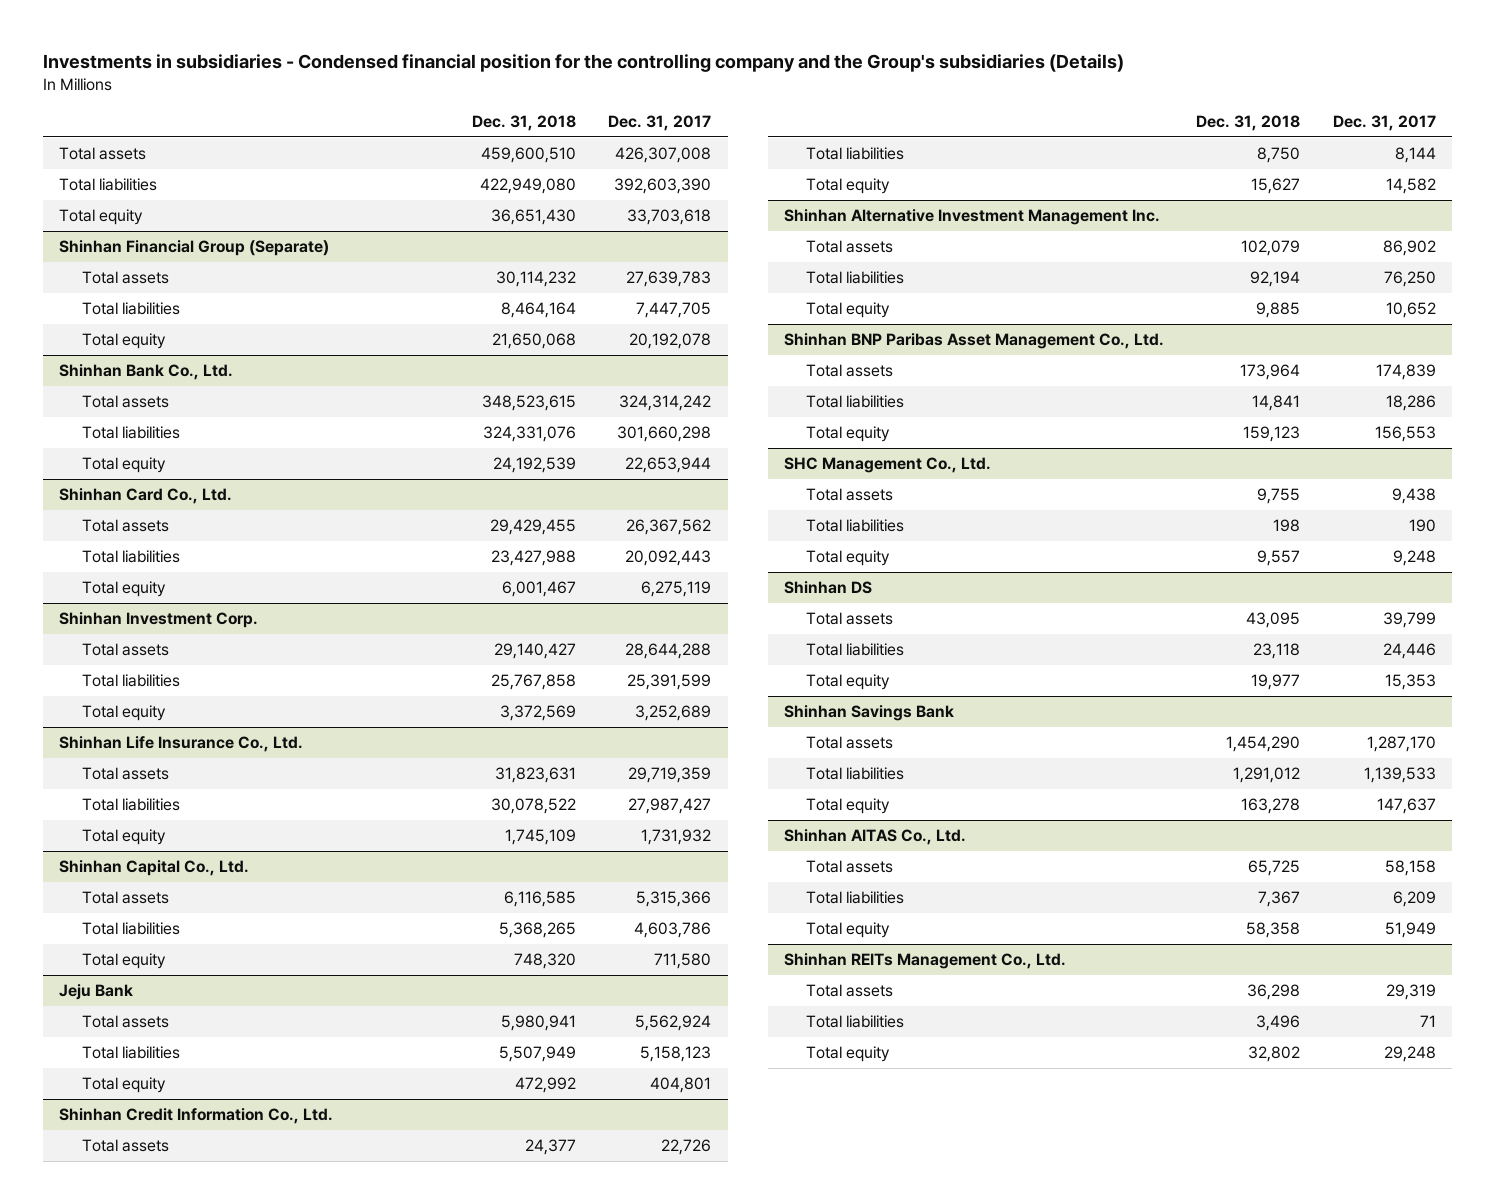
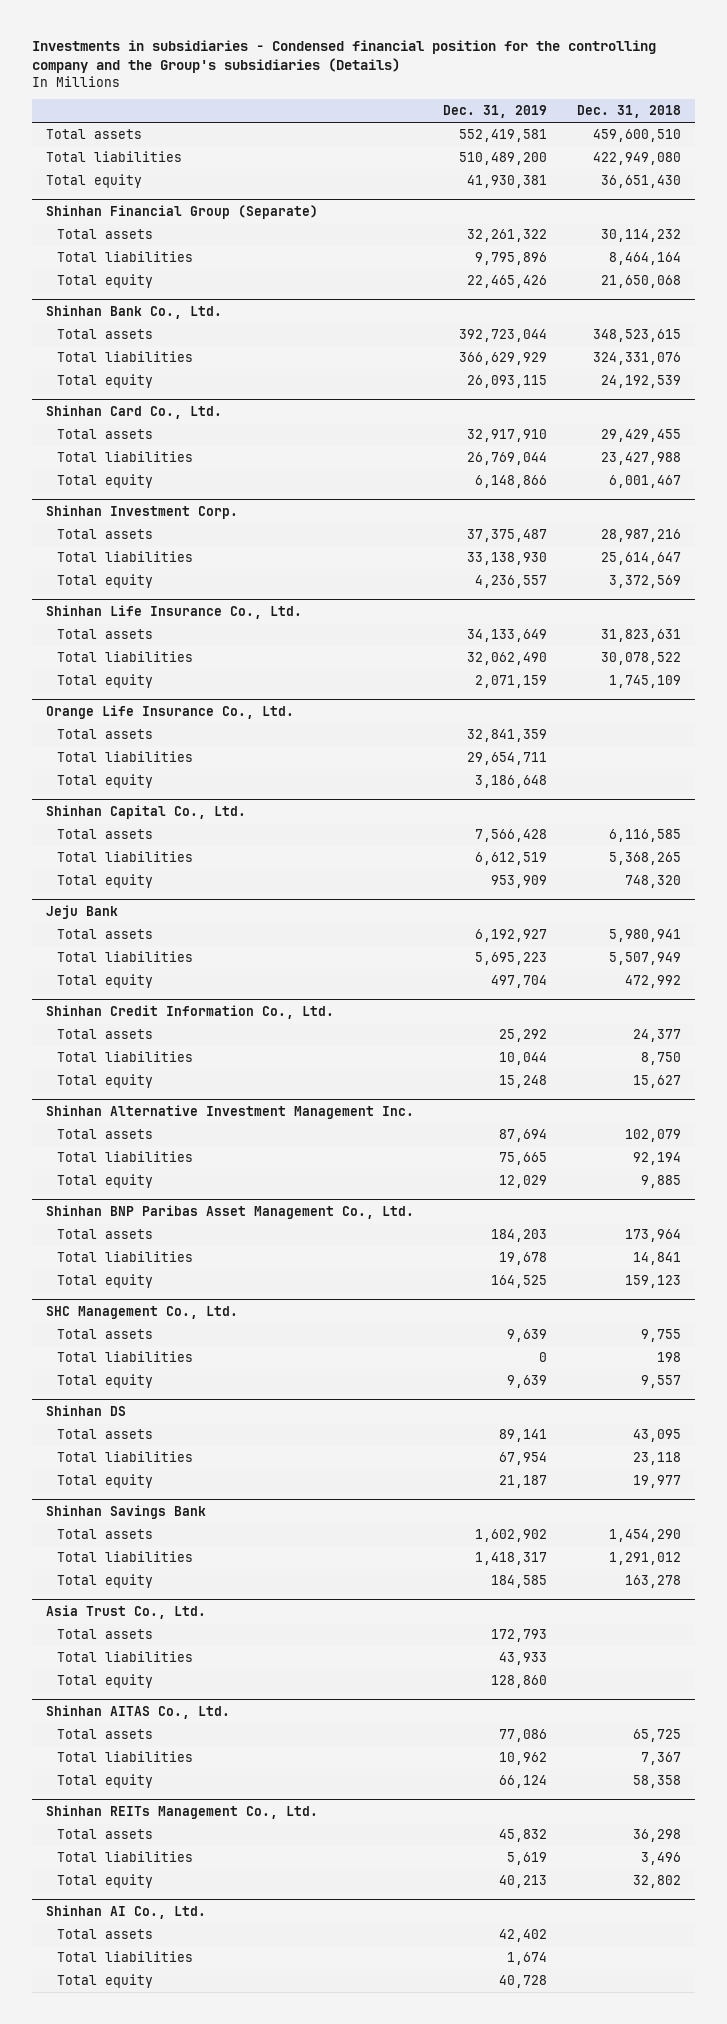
[608,114,712,131] Dec. 31, 2017 -> none
none -> [443,105,548,119] Dec. 31, 2019
[493,643,576,660] 29,140,427 -> [600,529,681,543] 28,987,216
[490,674,576,691] 25,767,858 -> [600,552,681,566] 25,614,647
none -> [46,704,295,719] Orange Life Insurance Co., Ltd.
none -> [57,729,154,740] Total assets
none -> [57,751,194,763] Total liabilities
none -> [57,774,154,789] Total equity
none -> [46,1604,207,1619] Asia Trust Co., Ltd.
none -> [57,1629,154,1640] Total assets
none -> [57,1651,194,1663] Total liabilities
none -> [57,1674,154,1689] Total equity
none -> [46,1904,207,1919] Shinhan AI Co., Ltd.
none -> [57,1929,154,1940] Total assets
none -> [57,1951,194,1963] Total liabilities
none -> [57,1974,154,1989] Total equity

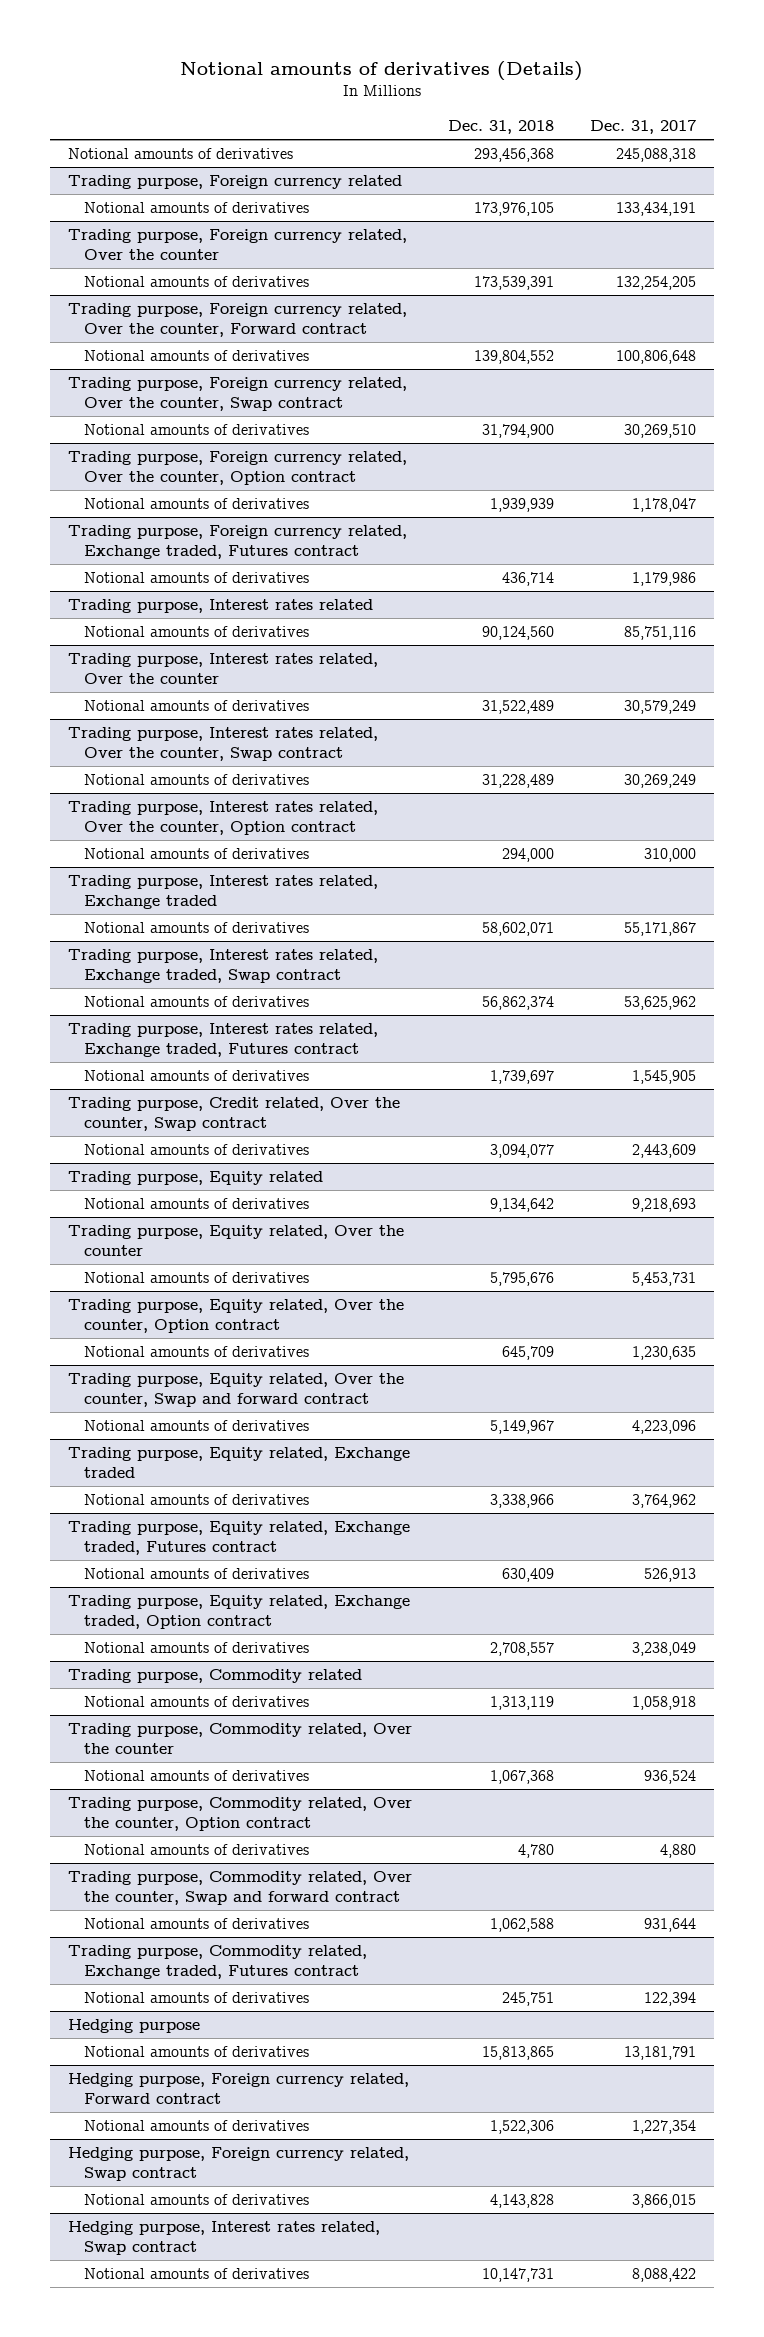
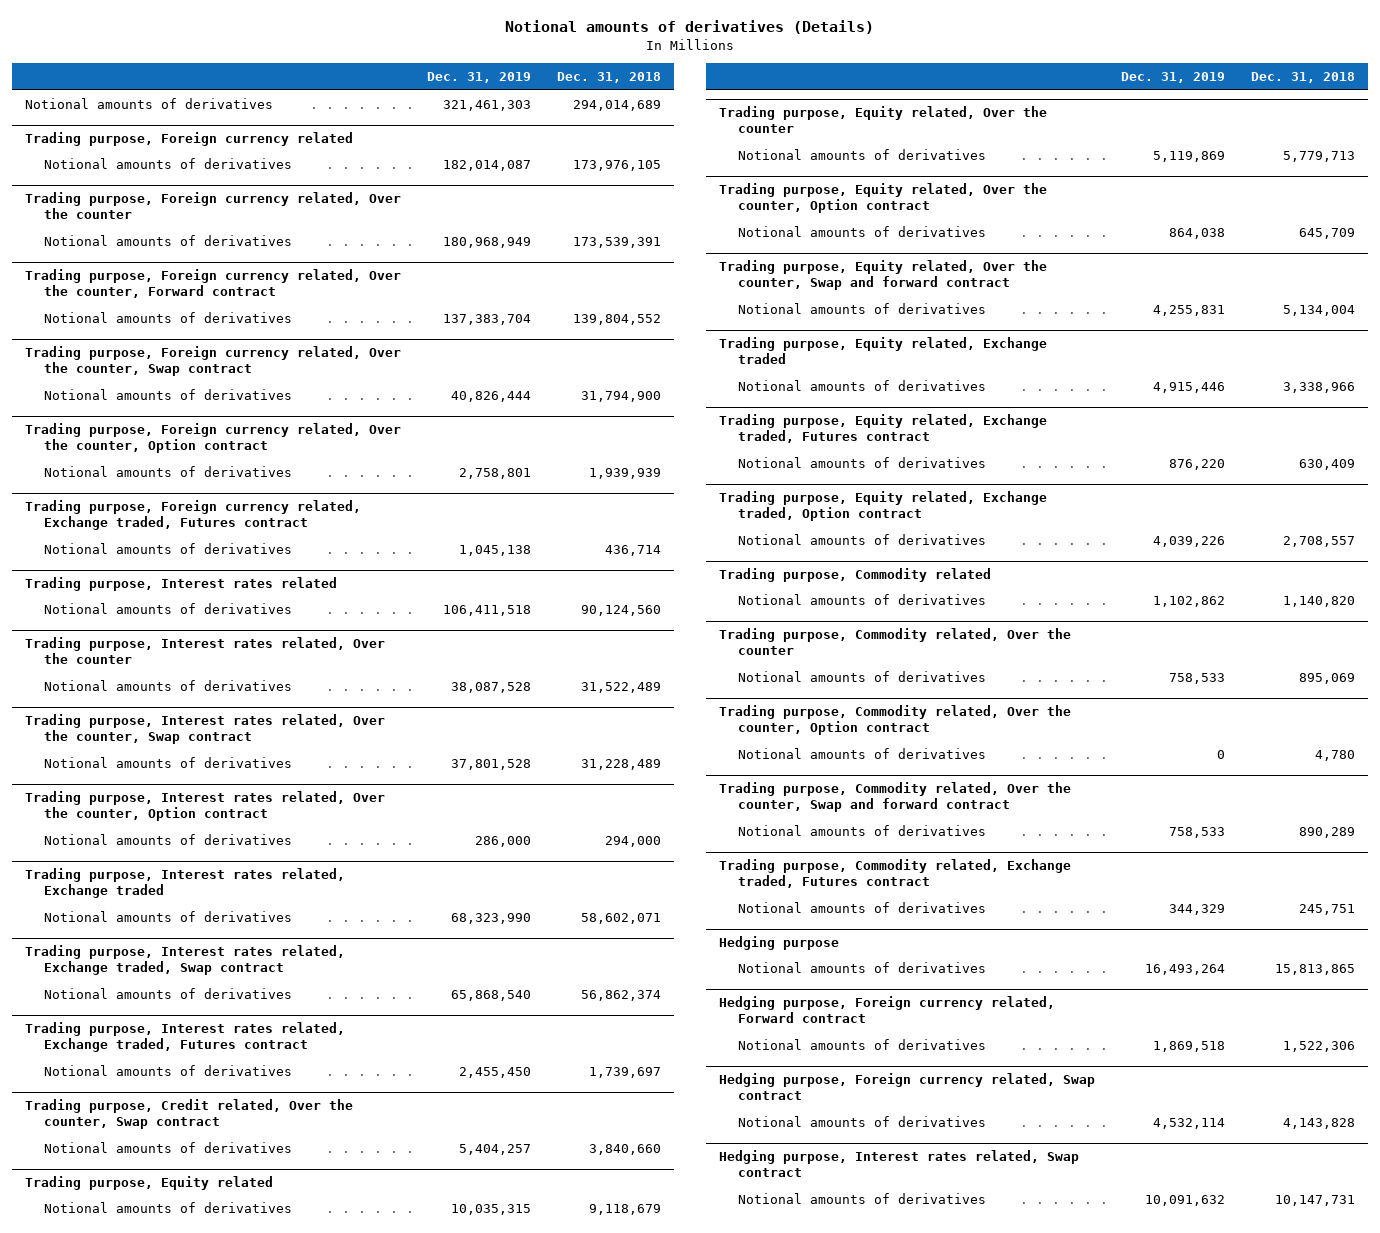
[590,120,697,135] Dec. 31, 2017 -> none
none -> [426,72,531,84] Dec. 31, 2019
[473,147,554,162] 293,456,368 -> [572,100,661,112] 294,014,689
[489,1143,554,1158] 3,094,077 -> [588,1144,661,1156] 3,840,660
[489,1197,554,1212] 9,134,642 -> [588,1204,661,1216] 9,118,679
[489,1271,554,1286] 5,795,676 -> [1283,151,1356,163] 5,779,713
[489,1419,554,1434] 5,149,967 -> [1283,305,1356,317] 5,134,004
[489,1695,554,1710] 1,313,119 -> [1283,596,1356,608] 1,140,820
[489,1769,554,1784] 1,067,368 -> [1299,673,1356,685] 895,069
[489,1917,554,1932] 1,062,588 -> [1299,827,1356,839] 890,289

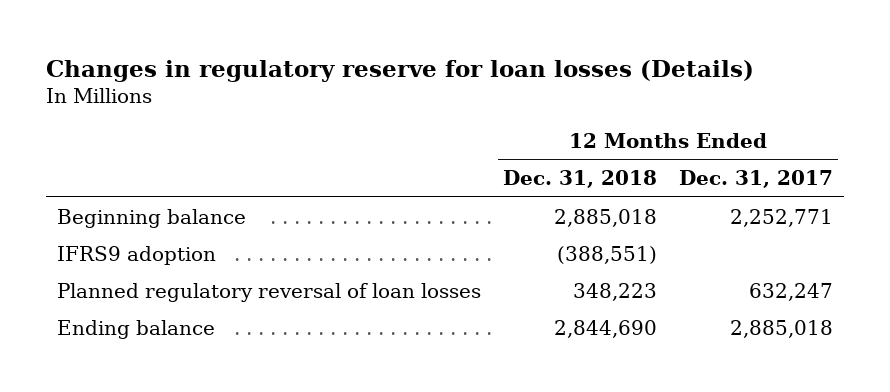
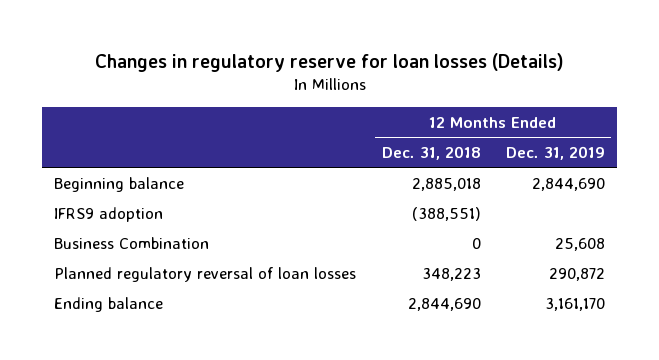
[678,170,833,189] Dec. 31, 2017 -> none
none -> [505,145,605,160] Dec. 31, 2019
none -> [54,236,210,249] Business Combination

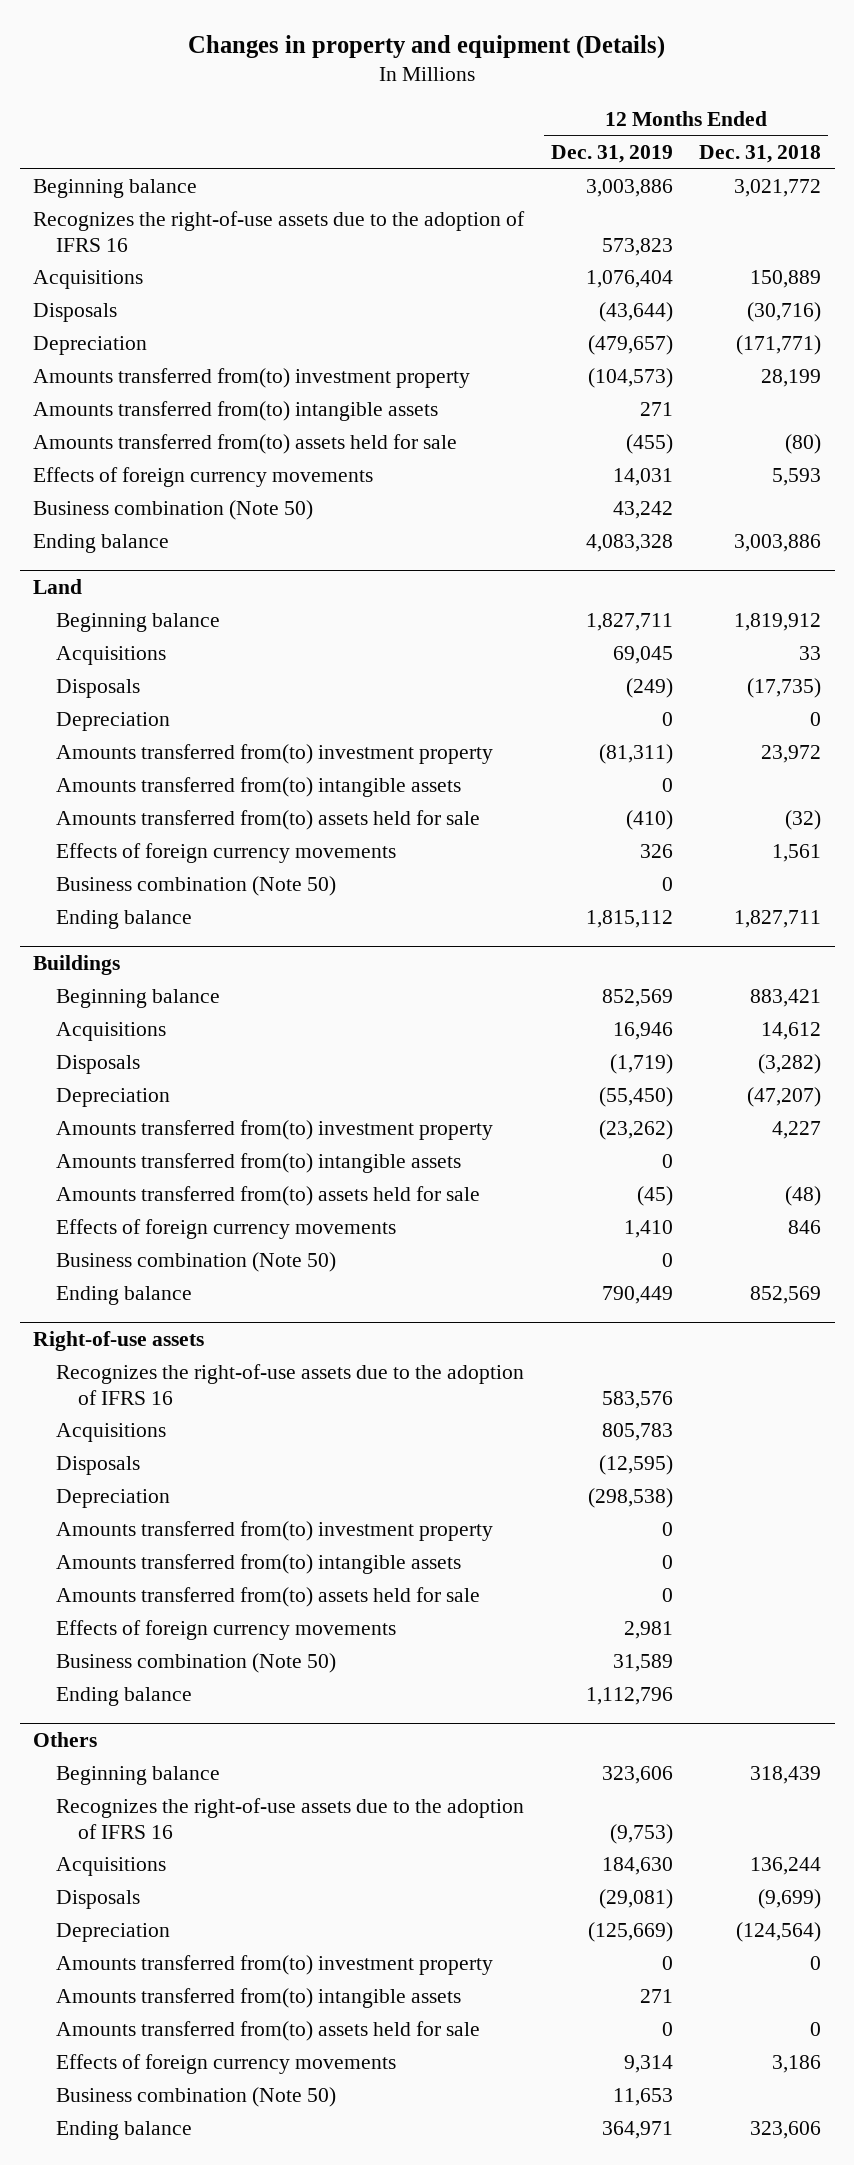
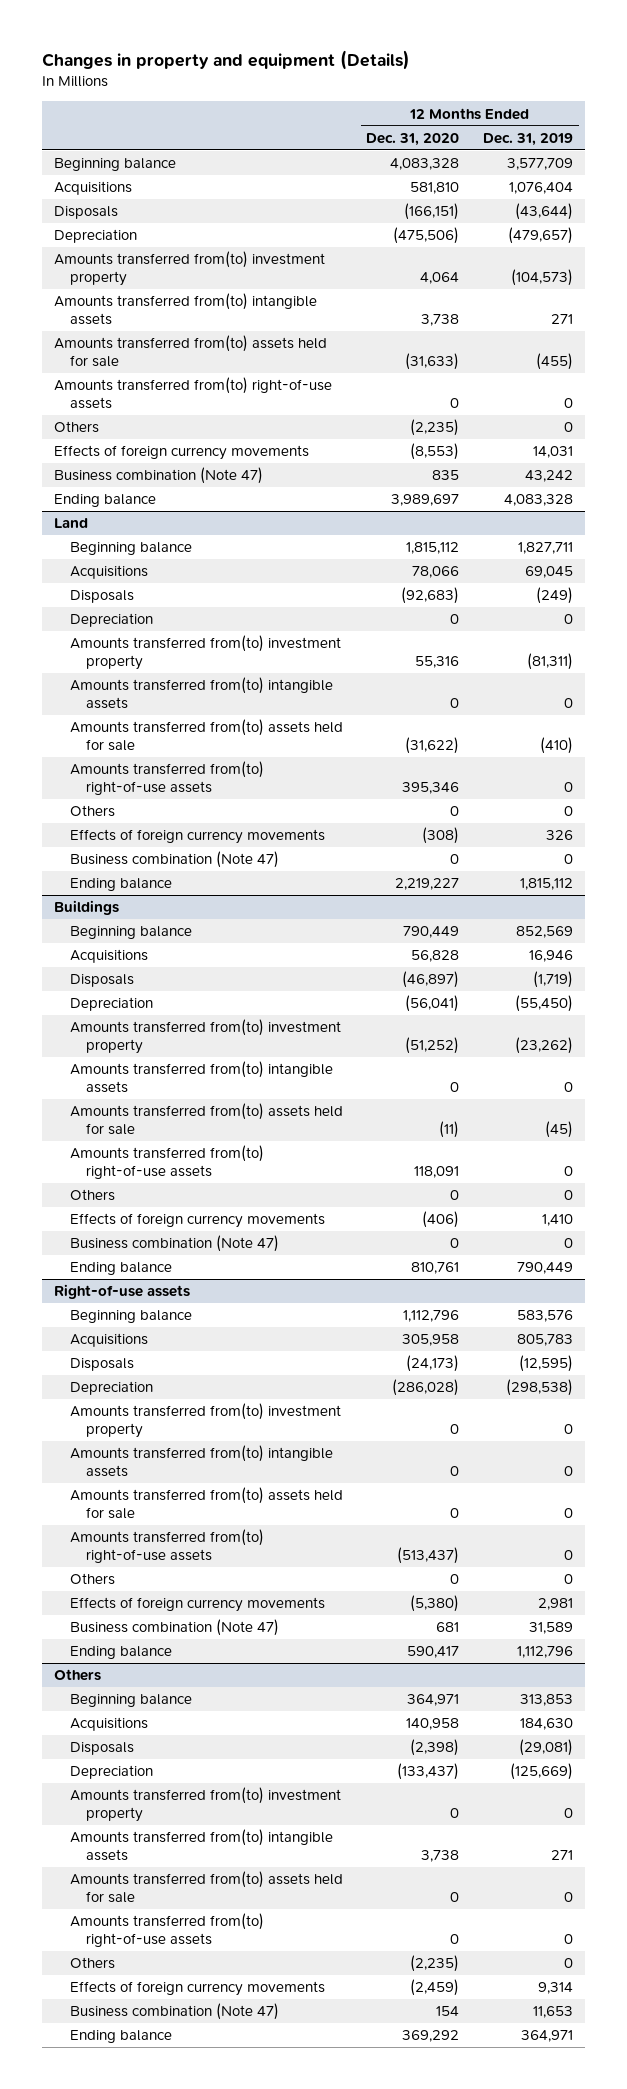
[699,144,822,163] Dec. 31, 2018 -> none
none -> [366,132,460,146] Dec. 31, 2020
[33,211,526,252] Recognizes the right-of-use assets due to the adoption of IFRS 16 -> none
[585,179,673,198] 3,003,886 -> [507,158,574,171] 3,577,709
none -> [53,377,332,410] Amounts transferred from(to) right-of-use assets
none -> [53,421,99,434] Others
[33,500,314,521] Business combination (Note 50) -> [53,467,263,485] Business combination (Note 47)
none -> [69,761,264,796] Amounts transferred from(to) right-of-use assets
none -> [69,805,115,818] Others
[55,876,336,897] Business combination (Note 50) -> [69,851,279,869] Business combination (Note 47)
none -> [69,1145,264,1180] Amounts transferred from(to) right-of-use assets
none -> [69,1189,115,1202] Others
[55,1252,336,1273] Business combination (Note 50) -> [69,1235,279,1253] Business combination (Note 47)
[55,1364,524,1405] Recognizes the right-of-use assets due to the adoption of IFRS 16 -> [69,1310,192,1324] Beginning balance
none -> [69,1529,264,1564] Amounts transferred from(to) right-of-use assets
none -> [69,1573,115,1586] Others
[55,1653,336,1674] Business combination (Note 50) -> [69,1619,279,1637] Business combination (Note 47)
[55,1798,524,1839] Recognizes the right-of-use assets due to the adoption of IFRS 16 -> none
[601,1766,673,1785] 323,606 -> [520,1694,574,1707] 313,853
none -> [69,1913,264,1948] Amounts transferred from(to) right-of-use assets
none -> [69,1957,115,1970] Others
[55,2087,336,2108] Business combination (Note 50) -> [69,2003,279,2021] Business combination (Note 47)

